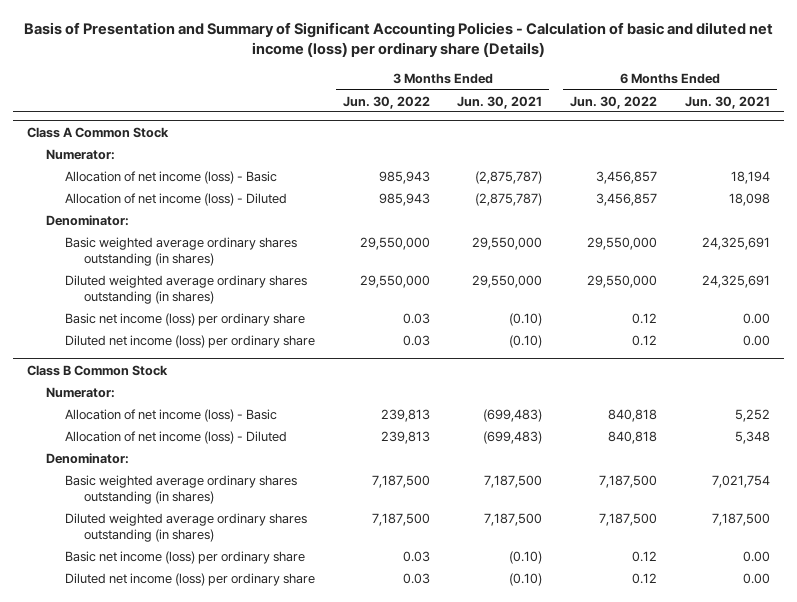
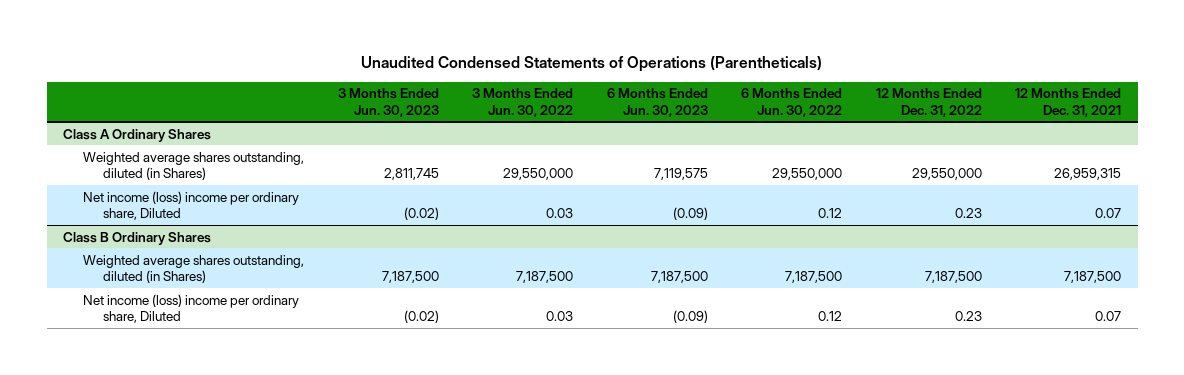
[23,21,773,58] Basis of Presentation and Summary of Significant Accounting Policies - Calculation of basic and diluted net income (loss) per ordinary share (Details) -> [361,55,823,72] Unaudited Condensed Statements of Operations (Parentheticals)
[457,95,543,109] Jun. 30, 2021 -> none
[684,95,770,109] Jun. 30, 2021 -> none
none -> [337,88,439,117] 3 Months Ended Jun. 30, 2023
none -> [606,88,708,117] 6 Months Ended Jun. 30, 2023
none -> [875,88,982,117] 12 Months Ended Dec. 31, 2022
none -> [1015,88,1122,117] 12 Months Ended Dec. 31, 2021
[46,148,116,160] Numerator: -> none
[65,170,278,184] Allocation of net income (loss) - Basic -> none
[65,192,288,206] Allocation of net income (loss) - Diluted -> none
[46,214,130,226] Denominator: -> none
[65,236,298,266] Basic weighted average ordinary shares outstanding (in shares) -> none
[65,312,306,326] Basic net income (loss) per ordinary share -> none
[46,386,116,398] Numerator: -> none
[65,408,278,422] Allocation of net income (loss) - Basic -> none
[65,430,288,444] Allocation of net income (loss) - Diluted -> none
[46,452,130,464] Denominator: -> none
[65,474,298,504] Basic weighted average ordinary shares outstanding (in shares) -> none
[65,550,306,564] Basic net income (loss) per ordinary share -> none
[27,126,170,138] Class A Common Stock -> [63,128,212,142] Class A Ordinary Shares
[65,274,308,304] Diluted weighted average ordinary shares outstanding (in shares) -> [83,151,305,180] Weighted average shares outstanding, diluted (in Shares)
[65,334,316,348] Diluted net income (loss) per ordinary share -> [83,190,300,220] Net income (loss) income per ordinary share, Diluted
[27,364,169,376] Class B Common Stock -> [63,231,212,245] Class B Ordinary Shares
[65,512,308,542] Diluted weighted average ordinary shares outstanding (in shares) -> [83,254,305,283] Weighted average shares outstanding, diluted (in Shares)
[65,572,316,586] Diluted net income (loss) per ordinary share -> [83,293,300,323] Net income (loss) income per ordinary share, Diluted

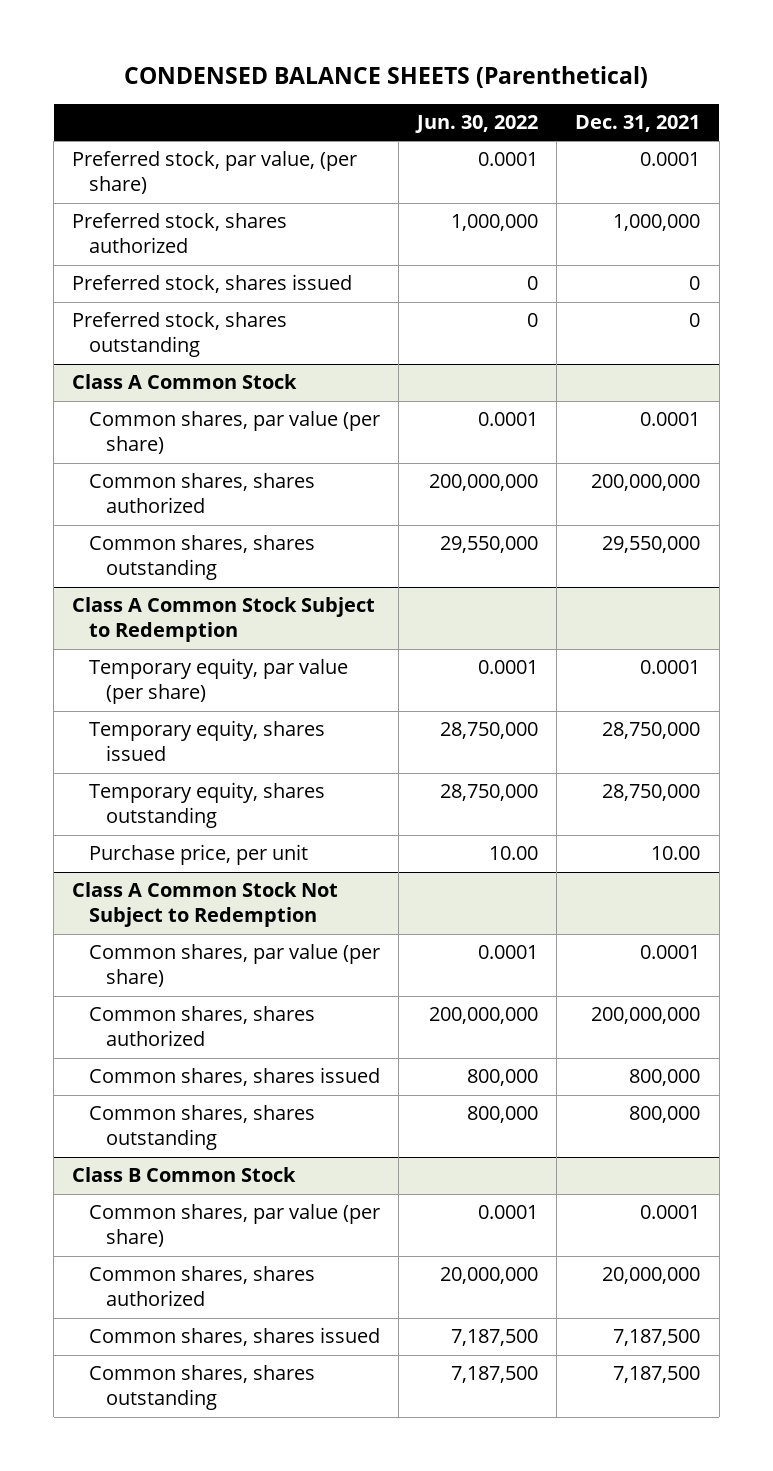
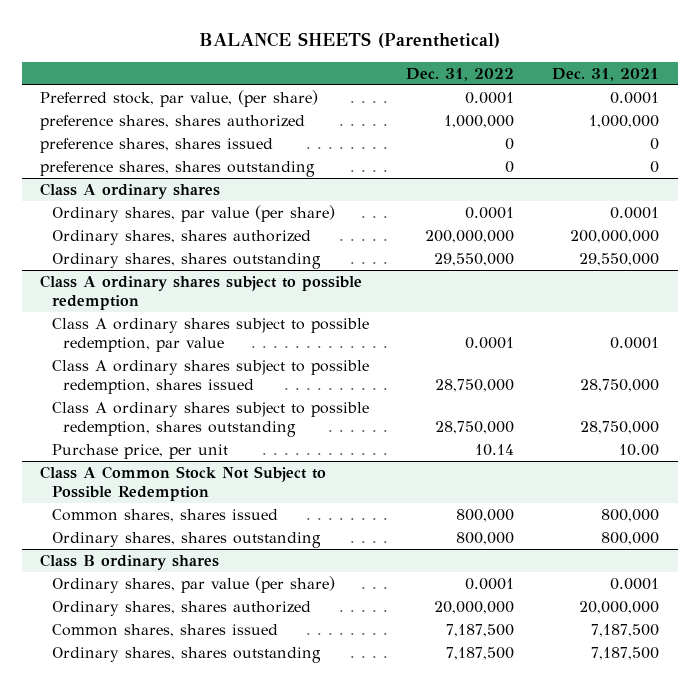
[124,66,649,89] CONDENSED BALANCE SHEETS (Parenthetical) -> [198,32,500,49] BALANCE SHEETS (Parenthetical)
[415,114,539,133] Jun. 30, 2022 -> none
none -> [406,67,515,81] Dec. 31, 2022
[72,213,288,254] Preferred stock, shares authorized -> [40,114,306,130] preference shares, shares authorized
[72,274,353,294] Preferred stock, shares issued -> [40,137,274,153] preference shares, shares issued
[72,312,288,358] Preferred stock, shares outstanding -> [40,160,316,177] preference shares, shares outstanding
[72,374,298,390] Class A Common Stock -> [40,182,221,199] Class A ordinary shares
[89,411,381,455] Common shares, par value (per share) -> [51,204,335,222] Ordinary shares, par value (per share)
[89,473,316,514] Common shares, shares authorized -> [51,229,311,245] Ordinary shares, shares authorized
[89,535,316,581] Common shares, shares outstanding -> [51,252,321,269] Ordinary shares, shares outstanding
[72,597,376,643] Class A Common Stock Subject to Redemption -> [40,274,363,310] Class A ordinary shares subject to possible redemption
[89,658,349,705] Temporary equity, par value (per share) -> [51,317,369,352] Class A ordinary shares subject to possible redemption, par value
[89,720,326,762] Temporary equity, shares issued -> [51,359,369,394] Class A ordinary shares subject to possible redemption, shares issued
[89,782,326,829] Temporary equity, shares outstanding -> [51,401,369,437] Class A ordinary shares subject to possible redemption, shares outstanding
[89,944,381,988] Common shares, par value (per share) -> none
[89,1006,316,1047] Common shares, shares authorized -> none
[72,882,339,928] Class A Common Stock Not Subject to Redemption -> [40,465,327,501] Class A Common Stock Not Subject to Possible Redemption
[89,1105,316,1151] Common shares, shares outstanding -> [51,531,321,548] Ordinary shares, shares outstanding
[72,1167,297,1183] Class B Common Stock -> [40,553,220,570] Class B ordinary shares
[89,1204,381,1248] Common shares, par value (per share) -> [51,575,335,593] Ordinary shares, par value (per share)
[89,1266,316,1307] Common shares, shares authorized -> [51,600,311,616] Ordinary shares, shares authorized
[89,1365,316,1411] Common shares, shares outstanding -> [51,646,321,663] Ordinary shares, shares outstanding

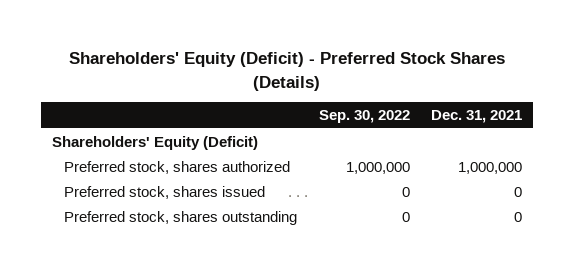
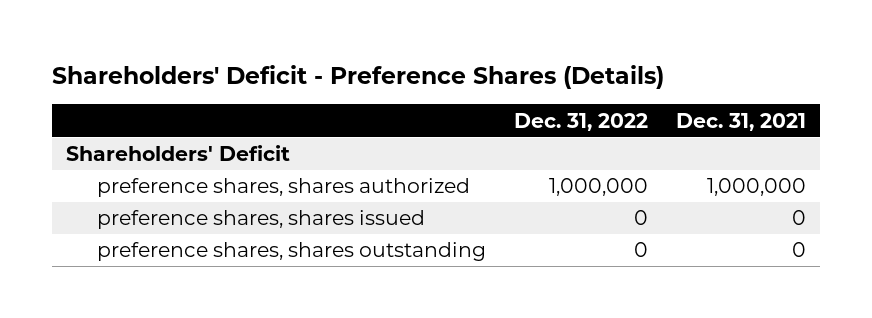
[69,52,506,91] Shareholders' Equity (Deficit) - Preferred Stock Shares (Details) -> [52,64,665,89] Shareholders' Deficit - Preference Shares (Details)
[318,110,410,124] Sep. 30, 2022 -> none
none -> [514,112,649,131] Dec. 31, 2022
[52,135,259,150] Shareholders' Equity (Deficit) -> [66,145,291,162] Shareholders' Deficit
[64,160,291,174] Preferred stock, shares authorized -> [96,178,470,198] preference shares, shares authorized
[64,185,266,199] Preferred stock, shares issued -> [96,210,425,230] preference shares, shares issued
[64,210,298,225] Preferred stock, shares outstanding -> [96,242,486,262] preference shares, shares outstanding

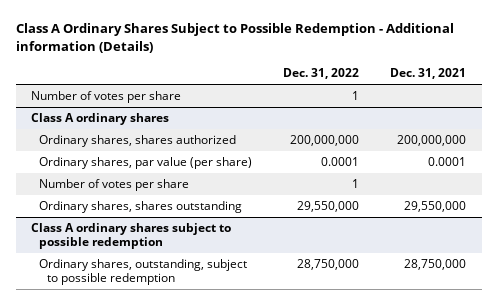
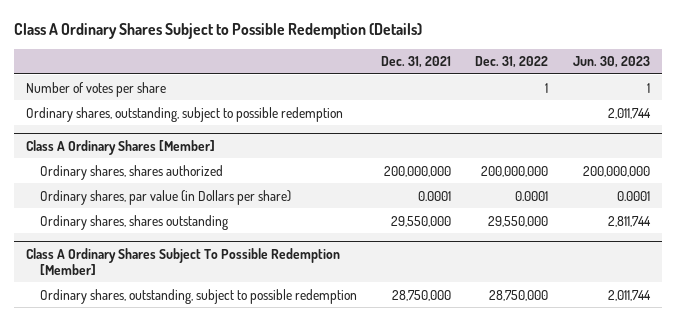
[15,23,454,53] Class A Ordinary Shares Subject to Possible Redemption - Additional information (Details) -> [13,22,422,39] Class A Ordinary Shares Subject to Possible Redemption (Details)
none -> [572,56,650,69] Jun. 30, 2023
none -> [25,106,343,122] Ordinary shares, outstanding, subject to possible redemption
[31,113,170,126] Class A ordinary shares -> [25,139,215,155] Class A Ordinary Shares [Member]
[39,179,190,192] Number of votes per share -> none
[39,157,253,170] Ordinary shares, par value (per share) -> [39,189,291,205] Ordinary shares, par value (in Dollars per share)
[31,223,232,249] Class A ordinary shares subject to possible redemption -> [25,247,340,275] Class A Ordinary Shares Subject To Possible Redemption [Member]

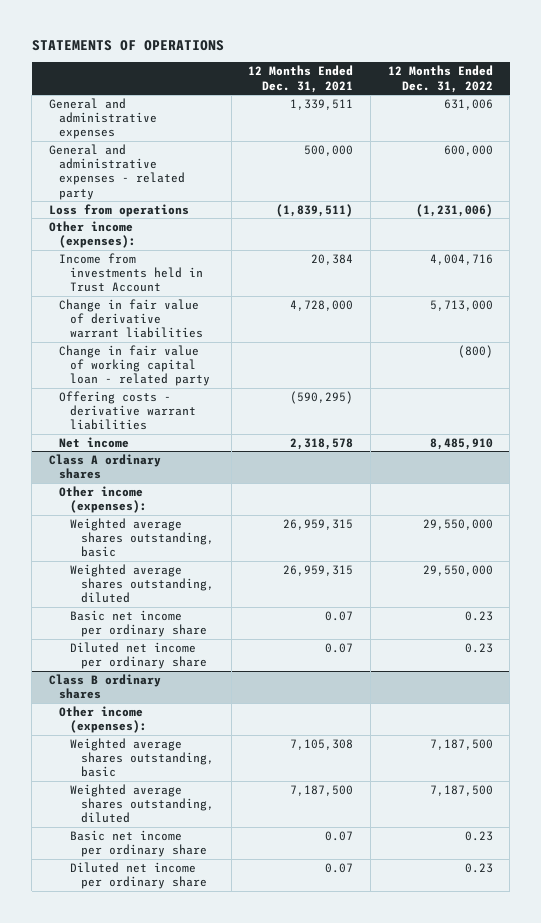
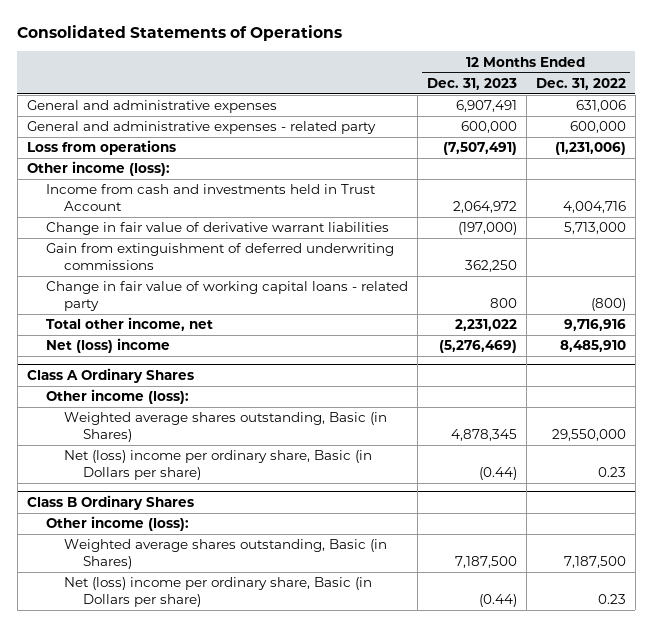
[31,40,224,52] STATEMENTS OF OPERATIONS -> [17,25,343,42] Consolidated Statements of Operations
[248,65,354,93] 12 Months Ended Dec. 31, 2021 -> none
none -> [426,77,517,90] Dec. 31, 2023
[48,220,137,249] Other income (expenses): -> [26,161,170,177] Other income (loss):
[59,252,204,293] Income from investments held in Trust Account -> [45,184,376,212] Income from cash and investments held in Trust Account
[59,390,197,431] Offering costs - derivative warrant liabilities -> none
[70,563,215,604] Weighted average shares outstanding, diluted -> none
[70,641,208,670] Diluted net income per ordinary share -> none
[70,783,215,824] Weighted average shares outstanding, diluted -> none
[70,861,208,890] Diluted net income per ordinary share -> none
none -> [45,243,394,271] Gain from extinguishment of deferred underwriting commissions
[59,344,211,387] Change in fair value of working capital loan - related party -> [45,281,408,312] Change in fair value of working capital loans - related party
none -> [45,317,213,332] Total other income, net
[59,436,130,448] Net income -> [45,338,170,354] Net (loss) income
[48,453,161,480] Class A ordinary shares -> [26,367,194,383] Class A Ordinary Shares
[59,485,148,514] Other income (expenses): -> [45,389,189,405] Other income (loss):
[70,517,215,558] Weighted average shares outstanding, basic -> [64,412,388,443] Weighted average shares outstanding, Basic (in Shares)
[70,609,208,638] Basic net income per ordinary share -> [64,450,373,481] Net (loss) income per ordinary share, Basic (in Dollars per share)
[48,673,161,700] Class B ordinary shares -> [26,494,194,510] Class B Ordinary Shares
[59,705,148,734] Other income (expenses): -> [45,516,189,532] Other income (loss):
[70,737,215,778] Weighted average shares outstanding, basic -> [64,539,388,570] Weighted average shares outstanding, Basic (in Shares)
[70,829,208,858] Basic net income per ordinary share -> [64,577,373,608] Net (loss) income per ordinary share, Basic (in Dollars per share)

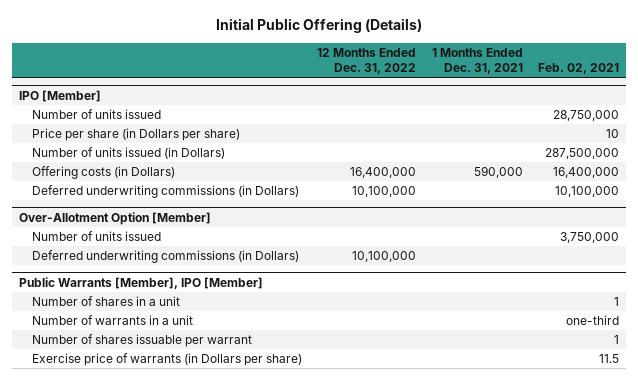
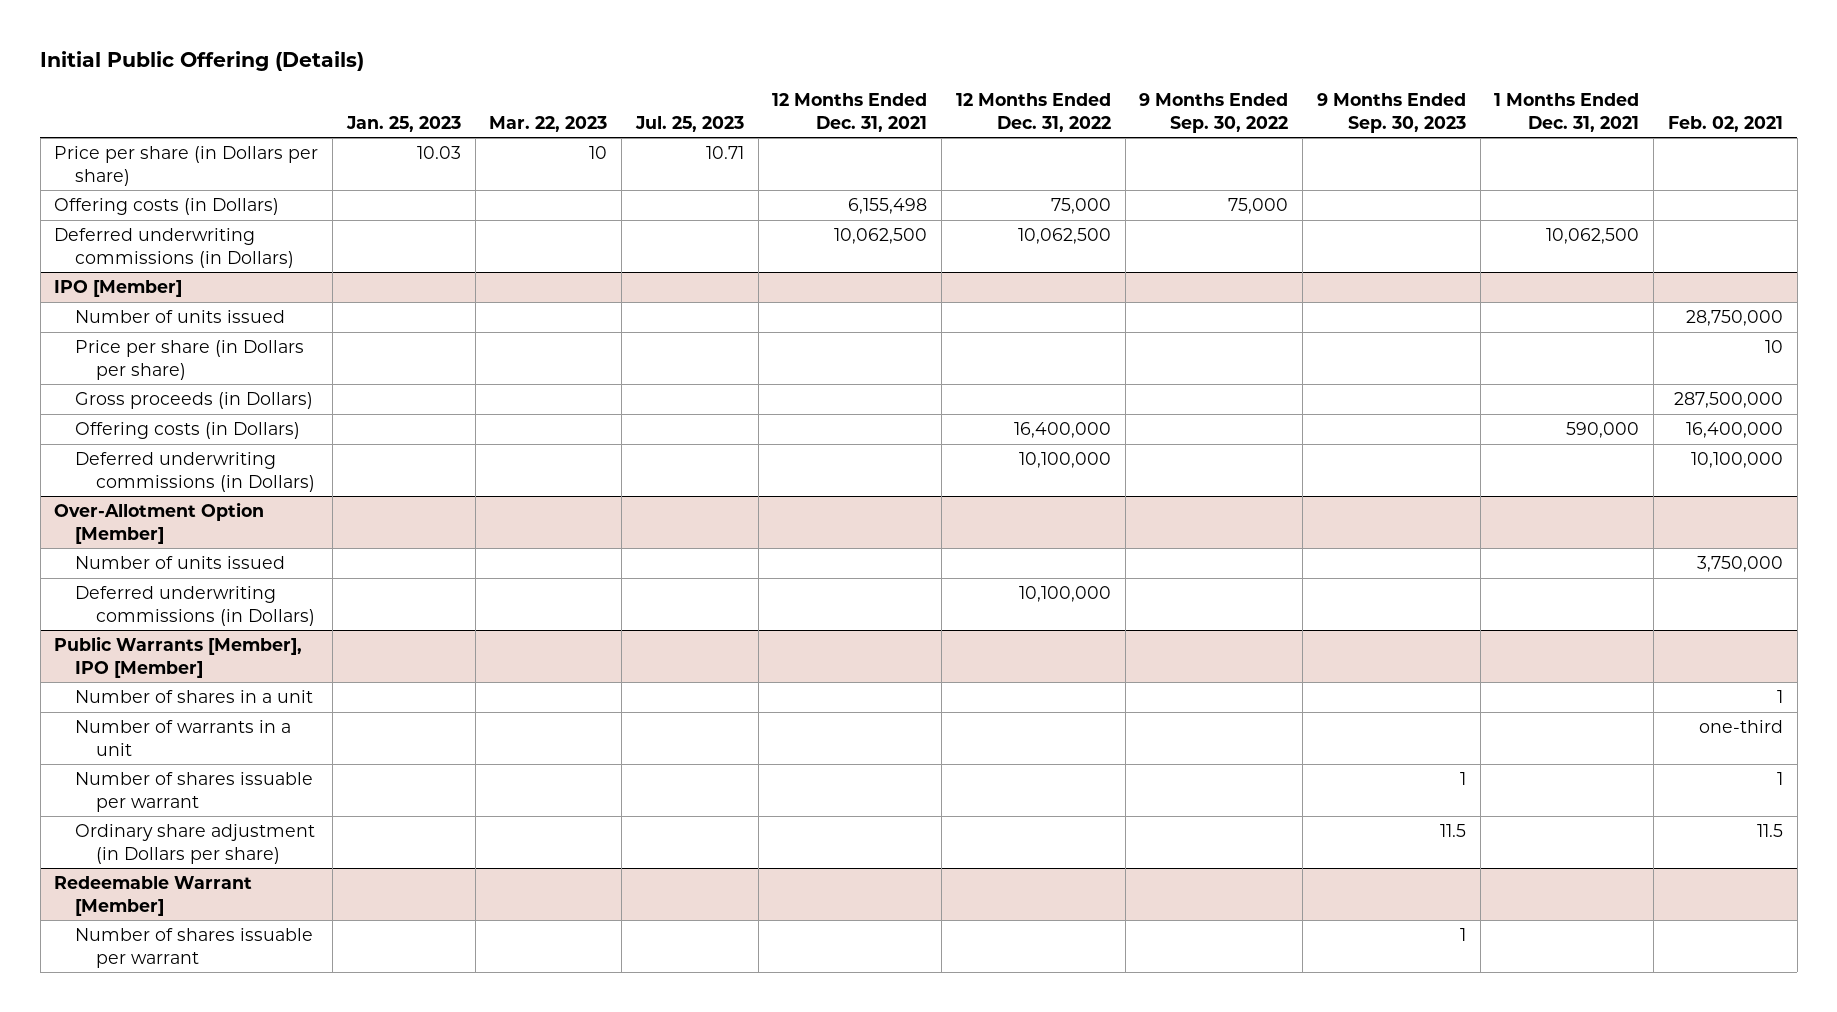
none -> [345,115,461,132] Jan. 25, 2023
none -> [489,115,608,132] Mar. 22, 2023
none -> [634,115,744,132] Jul. 25, 2023
none -> [772,93,928,132] 12 Months Ended Dec. 31, 2021
none -> [1139,93,1289,133] 9 Months Ended Sep. 30, 2022
none -> [1316,93,1466,133] 9 Months Ended Sep. 30, 2023
none -> [54,146,319,186] Price per share (in Dollars per share)
none -> [54,198,280,216] Offering costs (in Dollars)
none -> [54,228,295,268] Deferred underwriting commissions (in Dollars)
[32,147,226,160] Number of units issued (in Dollars) -> [75,392,314,410] Gross proceeds (in Dollars)
[32,353,303,367] Exercise price of warrants (in Dollars per share) -> [75,824,316,864] Ordinary share adjustment (in Dollars per share)
none -> [54,876,253,916] Redeemable Warrant [Member]
none -> [75,928,314,968] Number of shares issuable per warrant

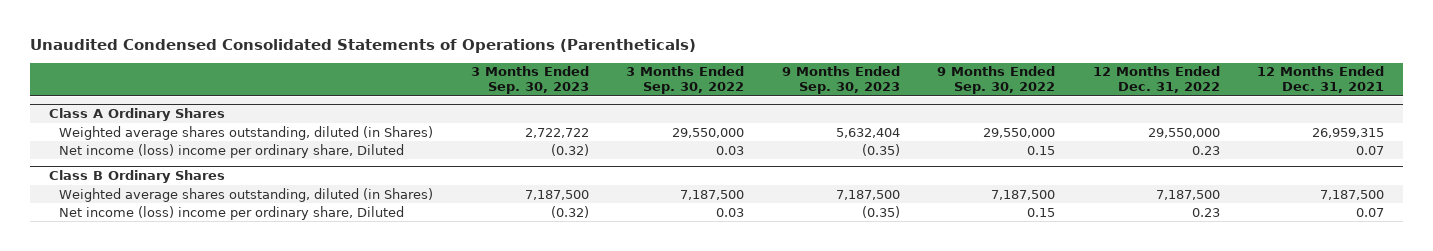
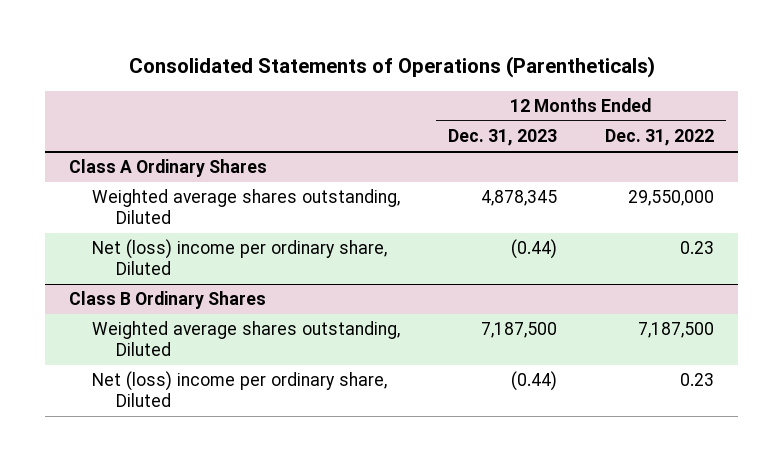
[30,38,697,53] Unaudited Condensed Consolidated Statements of Operations (Parentheticals) -> [128,55,655,78] Consolidated Statements of Operations (Parentheticals)
[470,66,589,95] 3 Months Ended Sep. 30, 2023 -> none
[626,66,745,95] 3 Months Ended Sep. 30, 2022 -> none
[781,66,900,95] 9 Months Ended Sep. 30, 2023 -> none
[937,66,1056,95] 9 Months Ended Sep. 30, 2022 -> none
[1257,66,1385,94] 12 Months Ended Dec. 31, 2021 -> none
none -> [448,129,558,147] Dec. 31, 2023
[59,125,434,140] Weighted average shares outstanding, diluted (in Shares) -> [92,189,401,225] Weighted average shares outstanding, Diluted
[59,143,405,158] Net income (loss) income per ordinary share, Diluted -> [92,239,388,276] Net (loss) income per ordinary share, Diluted
[59,187,434,202] Weighted average shares outstanding, diluted (in Shares) -> [92,321,401,357] Weighted average shares outstanding, Diluted
[59,205,405,220] Net income (loss) income per ordinary share, Diluted -> [92,371,388,408] Net (loss) income per ordinary share, Diluted

